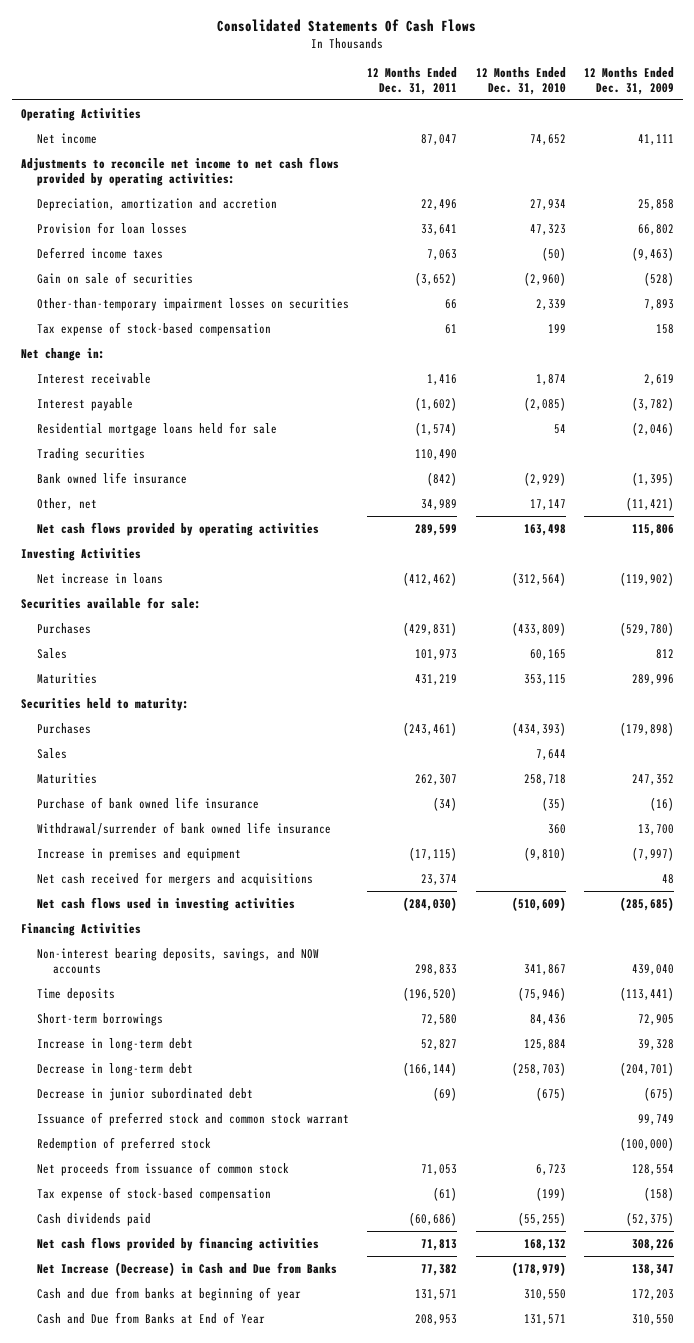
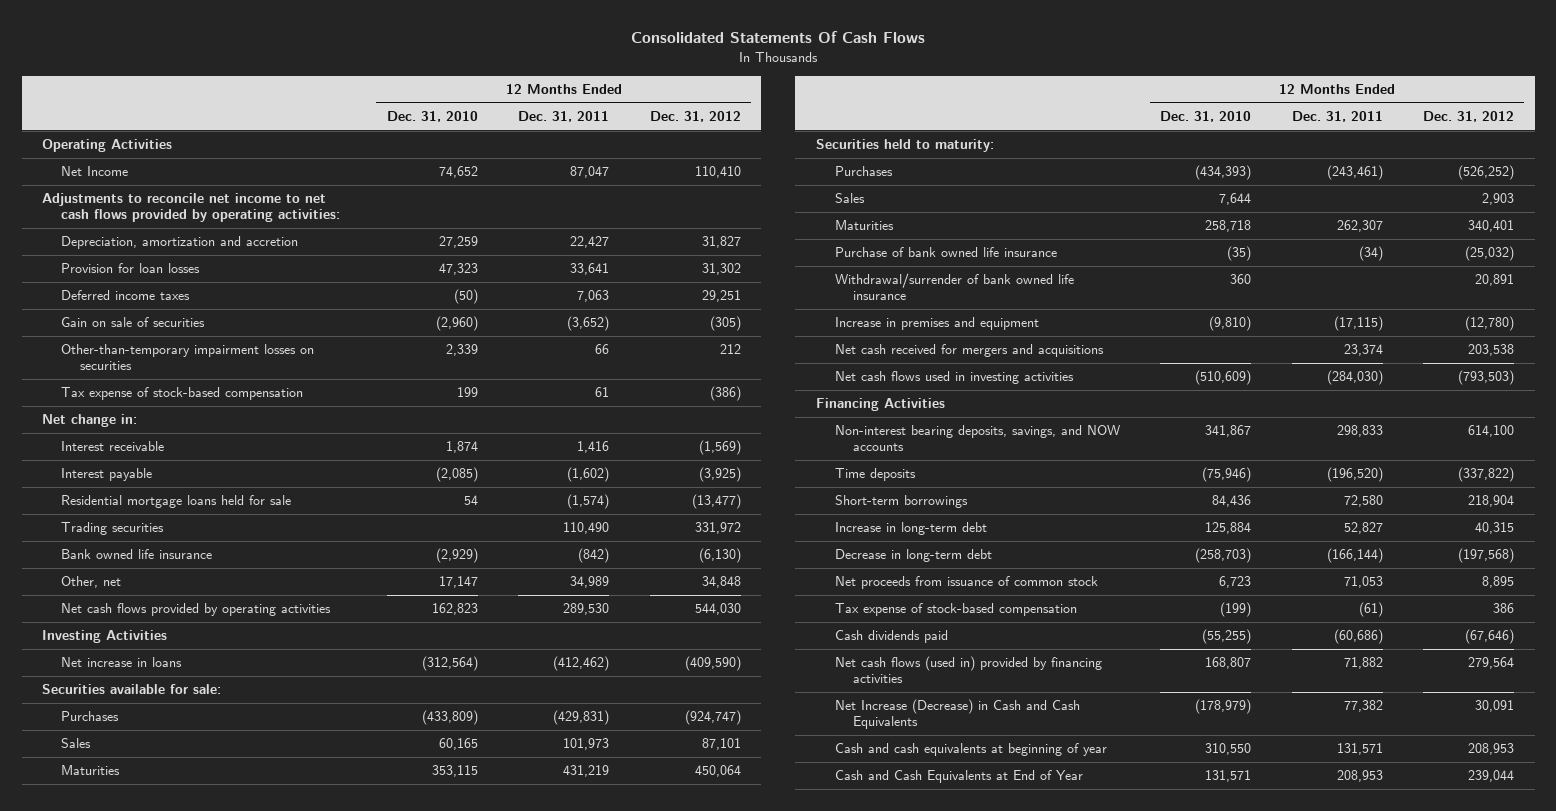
[583,66,674,95] 12 Months Ended Dec. 31, 2009 -> none
none -> [649,110,741,122] Dec. 31, 2012
[37,132,98,144] Net income -> [60,166,128,177] Net Income
[421,198,458,210] 22,496 -> [570,236,610,249] 22,427
[529,198,566,210] 27,934 -> [438,236,478,249] 27,259
[415,523,458,536] 289,599 -> [563,603,610,616] 289,530
[523,523,566,536] 163,498 -> [431,603,478,616] 162,823
[37,1087,254,1101] Decrease in junior subordinated debt -> none
[37,1111,350,1126] Issuance of preferred stock and common stock warrant -> none
[37,1136,212,1151] Redemption of preferred stock -> none
[37,1236,320,1251] Net cash flows provided by financing activities -> [834,656,1102,684] Net cash flows (used in) provided by financing activities
[421,1238,458,1251] 71,813 -> [1343,657,1383,670] 71,882
[523,1238,566,1251] 168,132 -> [1205,657,1252,670] 168,807
[37,1261,338,1276] Net Increase (Decrease) in Cash and Due from Banks -> [834,699,1080,730] Net Increase (Decrease) in Cash and Cash Equivalents
[37,1286,302,1301] Cash and due from banks at beginning of year -> [834,743,1107,757] Cash and cash equivalents at beginning of year
[37,1311,266,1324] Cash and Due from Banks at End of Year -> [834,770,1083,784] Cash and Cash Equivalents at End of Year

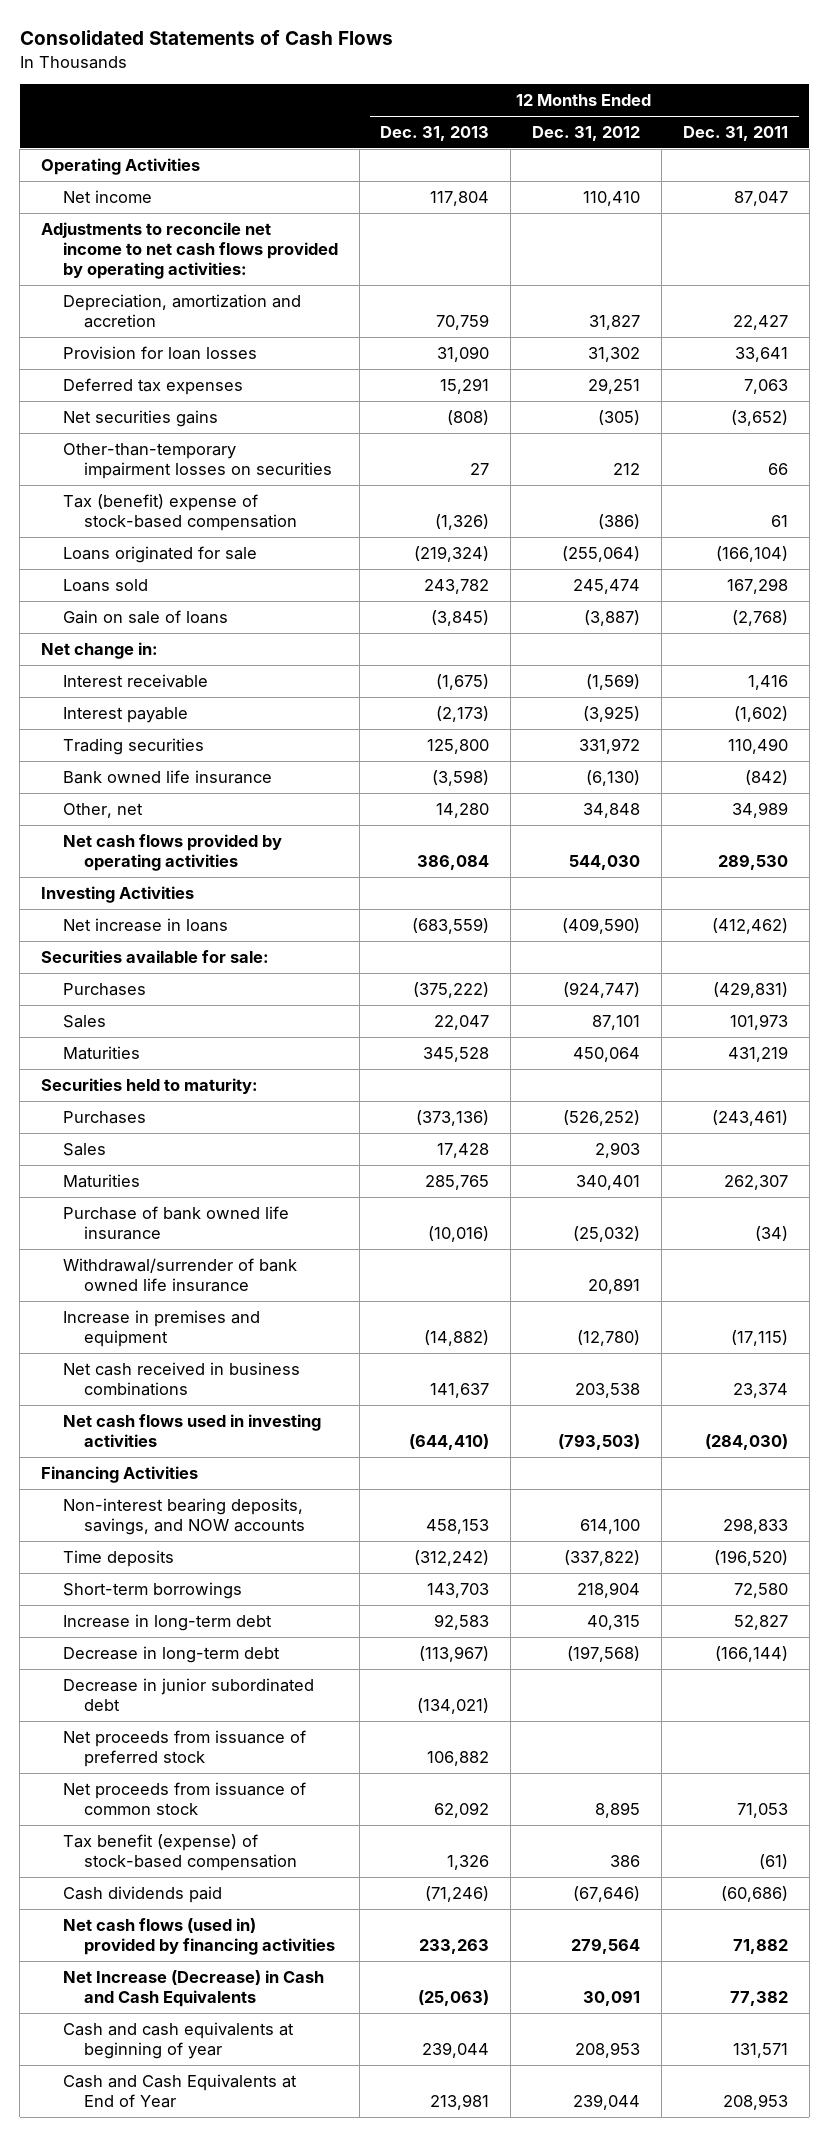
[631,31,926,44] Consolidated Statements Of Cash Flows -> [19,30,393,46] Consolidated Statements of Cash Flows
[386,110,478,122] Dec. 31, 2010 -> none
none -> [380,126,490,142] Dec. 31, 2013
[60,166,128,177] Net Income -> [62,189,152,203] Net income
[60,290,190,301] Deferred income taxes -> [62,377,243,395] Deferred tax expenses
[60,317,205,328] Gain on sale of securities -> [62,409,218,427] Net securities gains
[60,387,303,401] Tax expense of stock-based compensation -> [62,493,298,531] Tax (benefit) expense of stock-based compensation
none -> [62,545,257,563] Loans originated for sale
none -> [62,578,148,592] Loans sold
none -> [62,609,228,624] Gain on sale of loans
[60,495,291,509] Residential mortgage loans held for sale -> none
[834,344,1104,358] Net cash received for mergers and acquisitions -> [62,1361,300,1396] Net cash received in business combinations
none -> [62,1677,314,1711] Decrease in junior subordinated debt
none -> [62,1729,306,1767] Net proceeds from issuance of preferred stock
[834,603,1077,617] Tax expense of stock-based compensation -> [62,1833,298,1871] Tax benefit (expense) of stock-based compensation

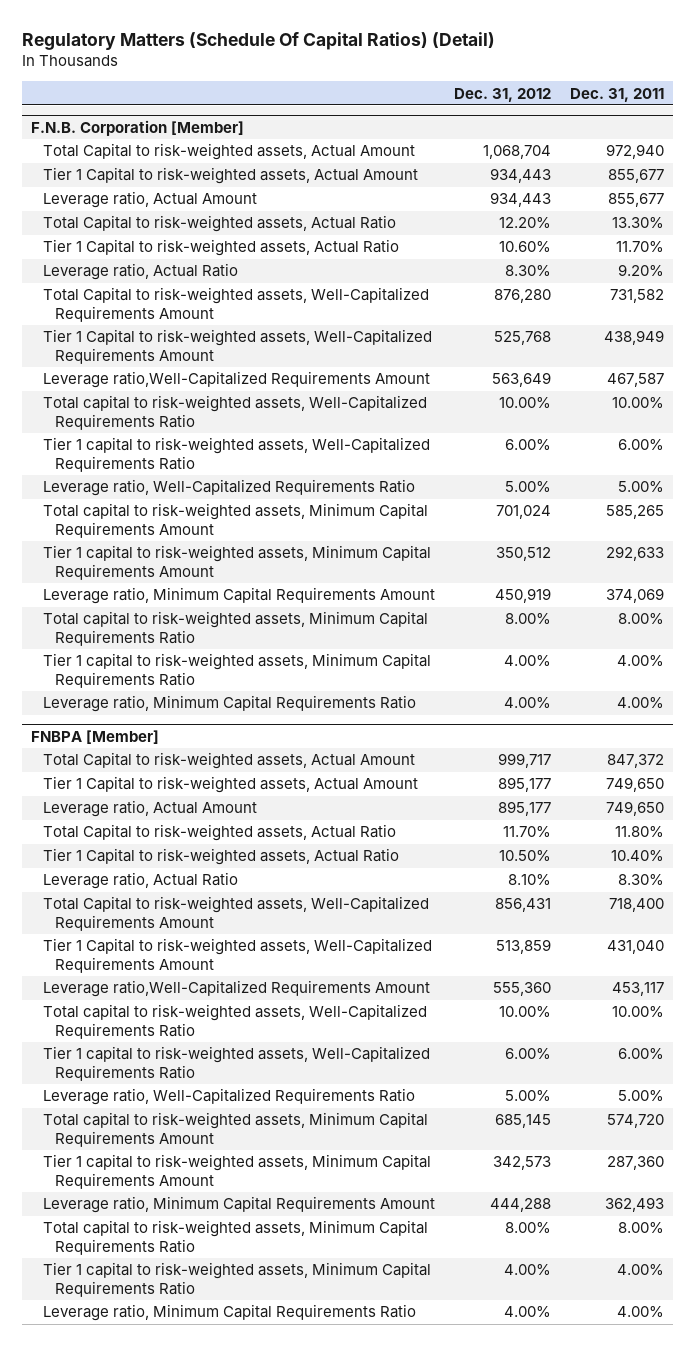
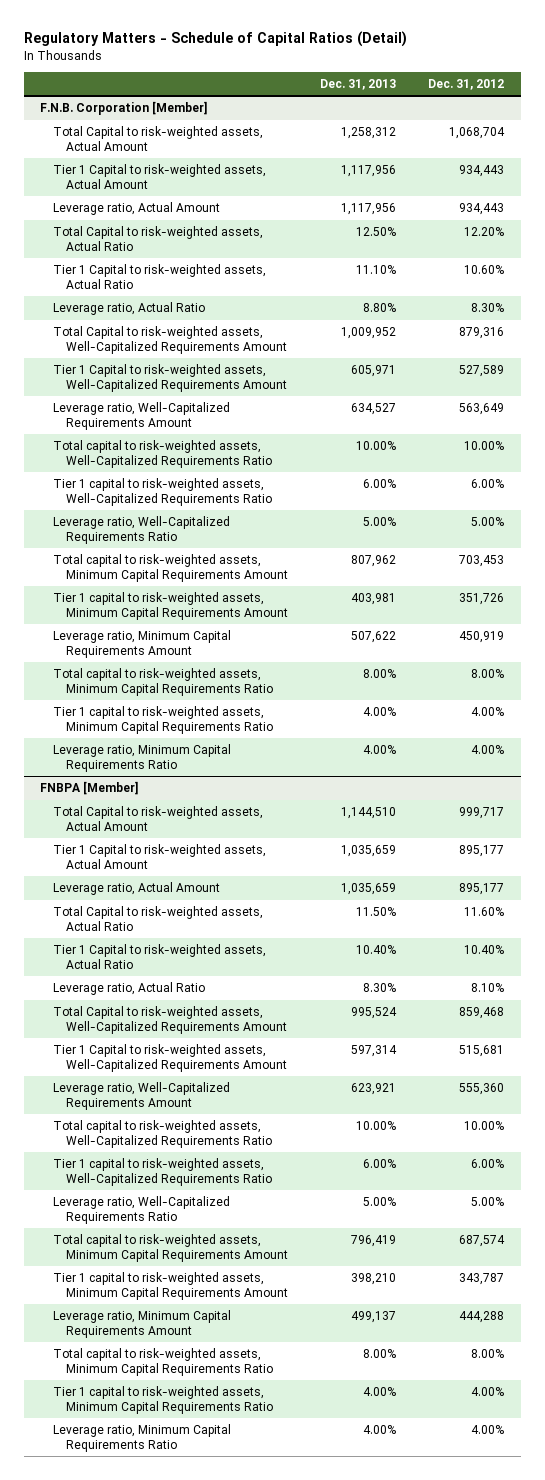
[22,31,496,50] Regulatory Matters (Schedule Of Capital Ratios) (Detail) -> [24,31,408,48] Regulatory Matters - Schedule of Capital Ratios (Detail)
[570,87,665,102] Dec. 31, 2011 -> none
none -> [320,78,397,90] Dec. 31, 2013
[494,289,552,304] 876,280 -> [459,327,505,340] 879,316
[494,331,552,346] 525,768 -> [459,365,505,378] 527,589
[43,371,431,389] Leverage ratio,Well-Capitalized Requirements Amount -> [53,402,231,430] Leverage ratio, Well-Capitalized Requirements Amount
[496,505,552,520] 701,024 -> [459,555,505,568] 703,453
[496,547,552,562] 350,512 -> [459,593,505,606] 351,726
[503,826,552,838] 11.70% -> [464,907,505,917] 11.60%
[499,850,552,862] 10.50% -> [464,945,505,955] 10.40%
[495,898,552,913] 856,431 -> [459,1007,505,1020] 859,468
[496,939,552,955] 513,859 -> [459,1045,505,1058] 515,681
[43,980,431,998] Leverage ratio,Well-Capitalized Requirements Amount -> [53,1082,231,1110] Leverage ratio, Well-Capitalized Requirements Amount
[495,1114,552,1129] 685,145 -> [459,1235,506,1248] 687,574
[493,1156,552,1171] 342,573 -> [459,1273,505,1286] 343,787

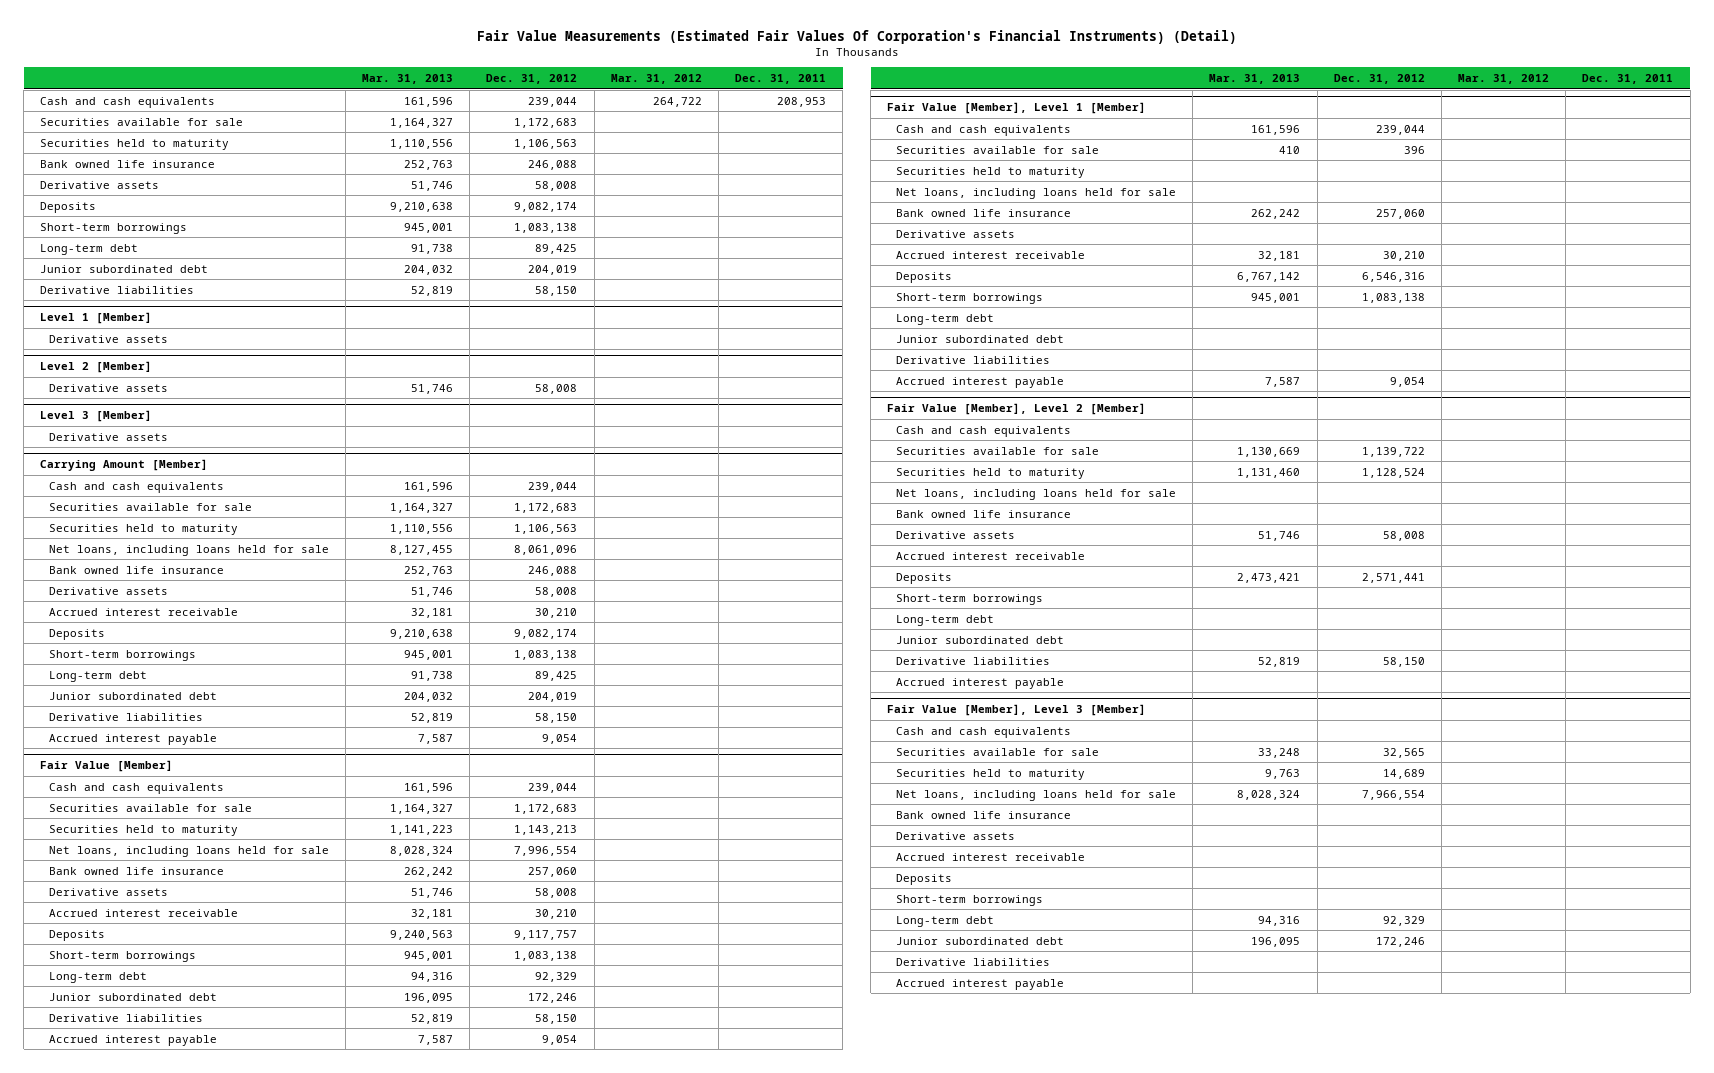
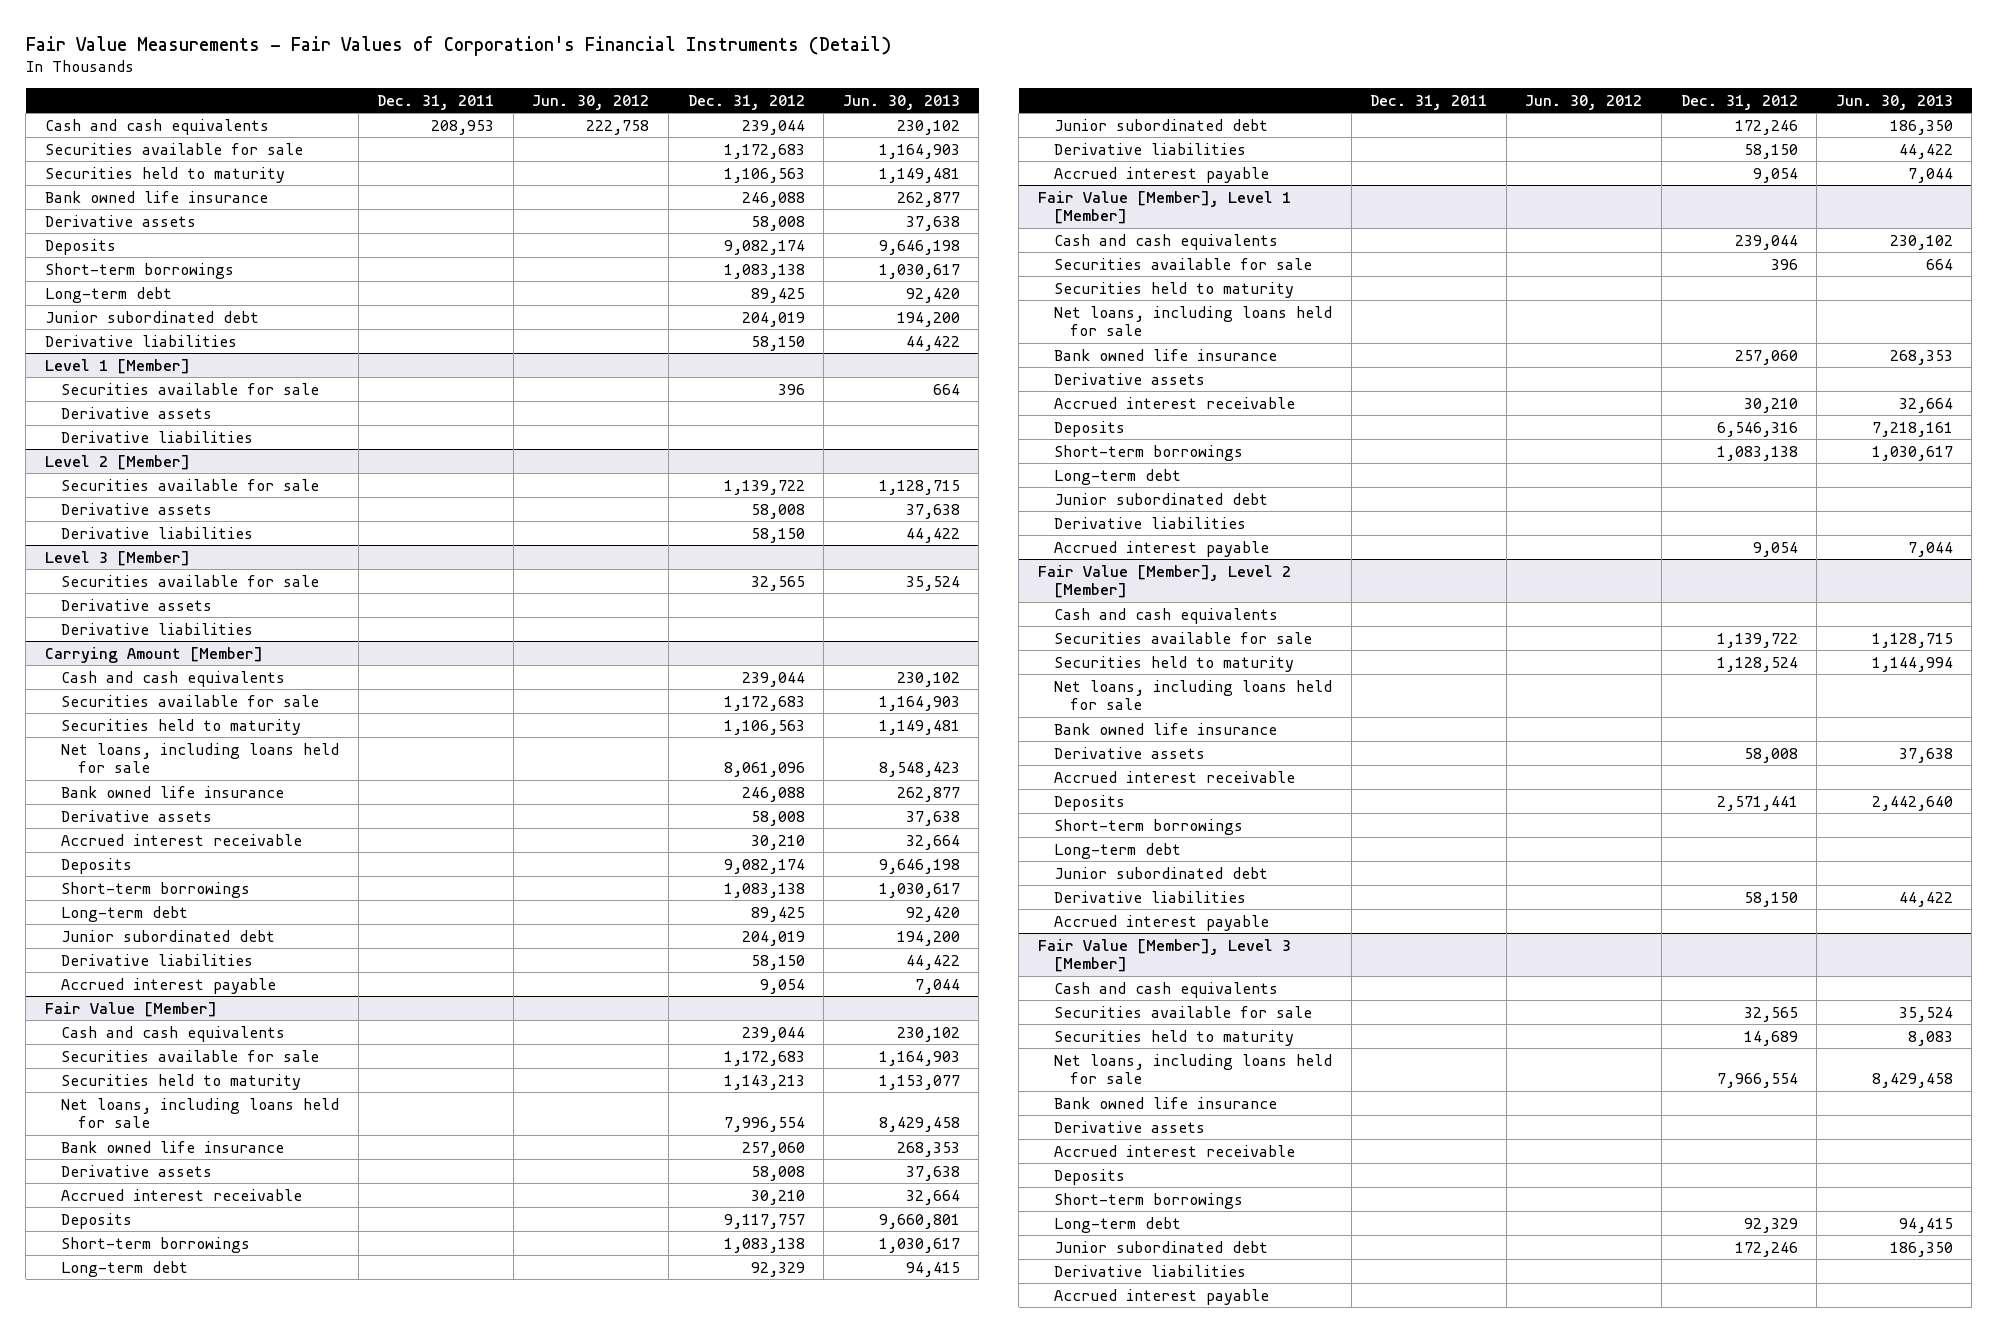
[476,29,1237,44] Fair Value Measurements (Estimated Fair Values Of Corporation's Financial Instruments) (Detail) -> [25,35,891,56] Fair Value Measurements - Fair Values of Corporation's Financial Instruments (Detail)
[362,74,454,85] Mar. 31, 2013 -> none
[610,74,702,85] Mar. 31, 2012 -> none
none -> [532,94,650,110] Jun. 30, 2012
none -> [842,94,960,110] Jun. 30, 2013
none -> [61,382,320,395] Securities available for sale
none -> [61,430,254,443] Derivative liabilities
none -> [61,478,320,491] Securities available for sale
none -> [61,526,254,539] Derivative liabilities
none -> [61,574,320,587] Securities available for sale
none -> [61,622,254,635] Derivative liabilities

